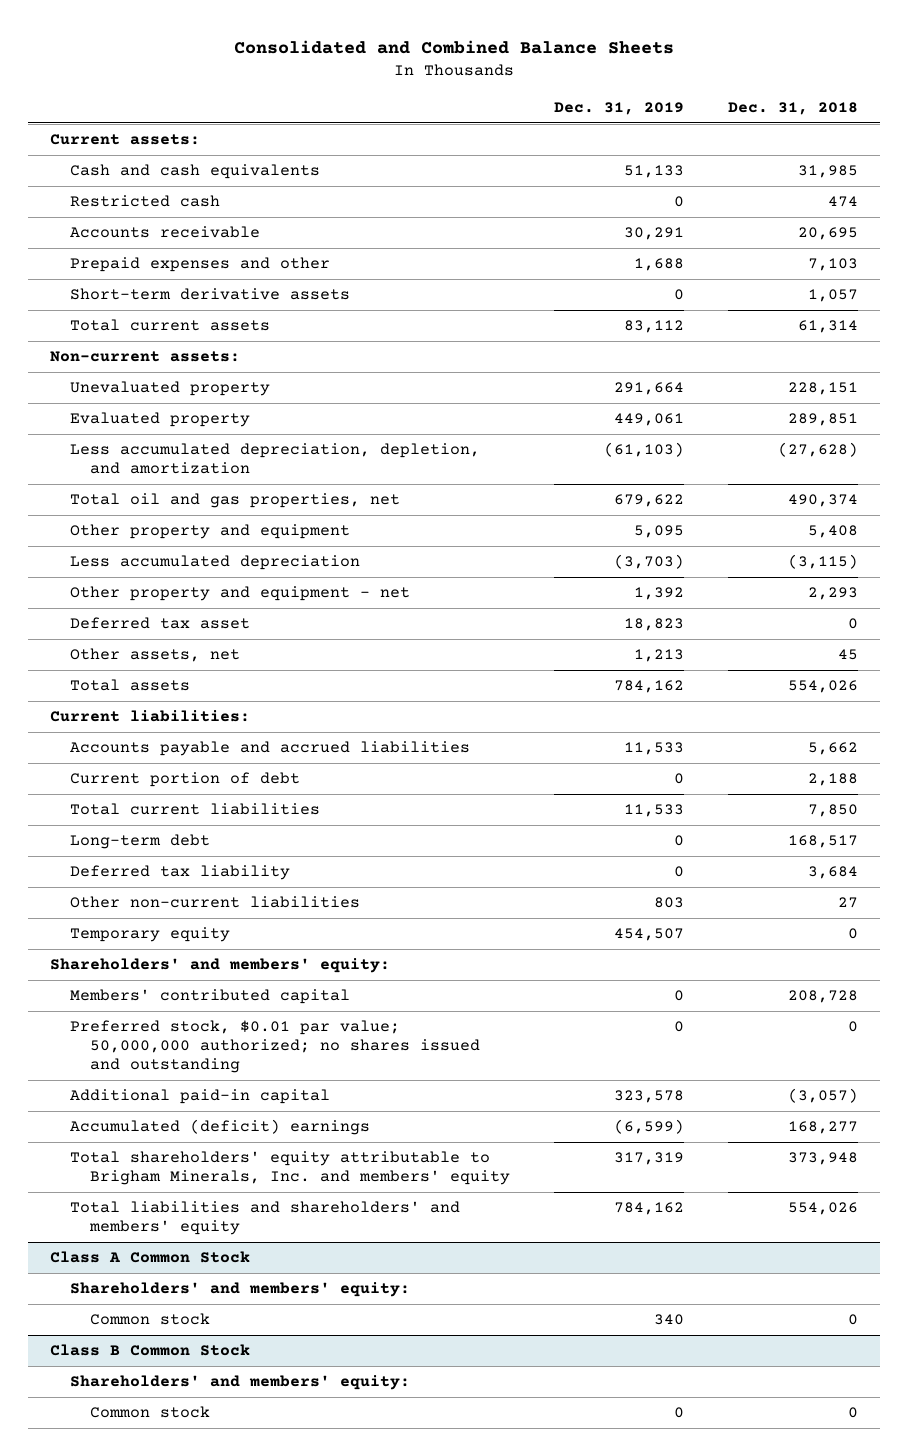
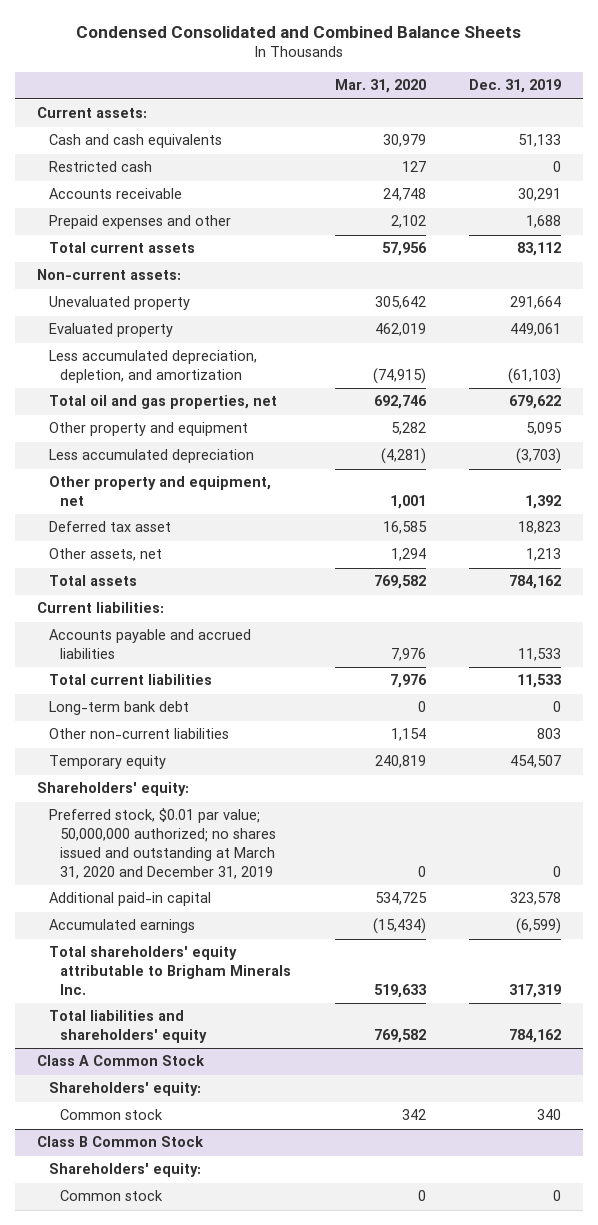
[233,40,674,55] Consolidated and Combined Balance Sheets -> [76,25,522,38] Condensed Consolidated and Combined Balance Sheets
[727,101,858,115] Dec. 31, 2018 -> none
none -> [334,79,426,94] Mar. 31, 2020
[69,288,350,301] Short-term derivative assets -> none
[69,586,410,602] Other property and equipment - net -> [48,476,271,507] Other property and equipment, net
[69,772,300,788] Current portion of debt -> none
[69,865,290,881] Deferred tax liability -> none
[69,834,210,850] Long-term debt -> [48,701,189,716] Long-term bank debt
[69,989,350,1005] Members' contributed capital -> none
[49,958,390,974] Shareholders' and members' equity: -> [36,782,189,797] Shareholders' equity:
[69,1020,481,1073] Preferred stock, $0.01 par value; 50,000,000 authorized; no shares issued and outstanding -> [48,808,277,879] Preferred stock, $0.01 par value; 50,000,000 authorized; no shares issued and outstanding at March 31, 2020 and December 31, 2019
[69,1119,370,1136] Accumulated (deficit) earnings -> [48,919,195,934] Accumulated earnings
[69,1151,511,1186] Total shareholders' equity attributable to Brigham Minerals, Inc. and members' equity -> [48,946,292,996] Total shareholders' equity attributable to Brigham Minerals Inc.
[69,1201,460,1236] Total liabilities and shareholders' and members' equity -> [48,1010,208,1044] Total liabilities and shareholders' equity
[69,1282,410,1298] Shareholders' and members' equity: -> [48,1082,201,1097] Shareholders' equity:
[69,1375,410,1391] Shareholders' and members' equity: -> [48,1163,201,1178] Shareholders' equity:

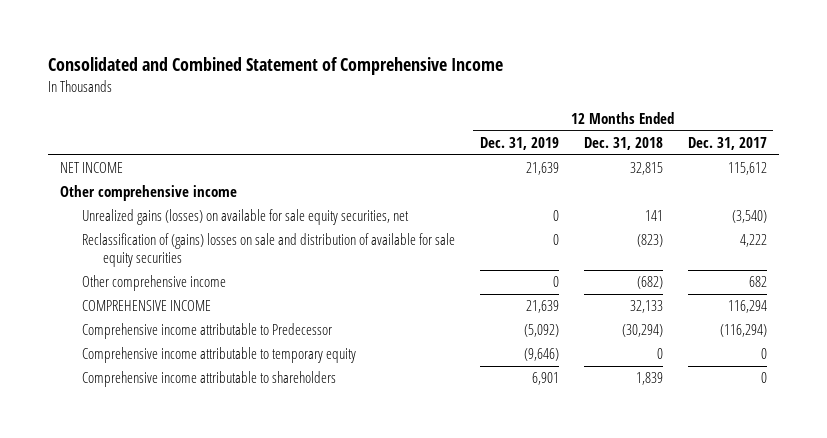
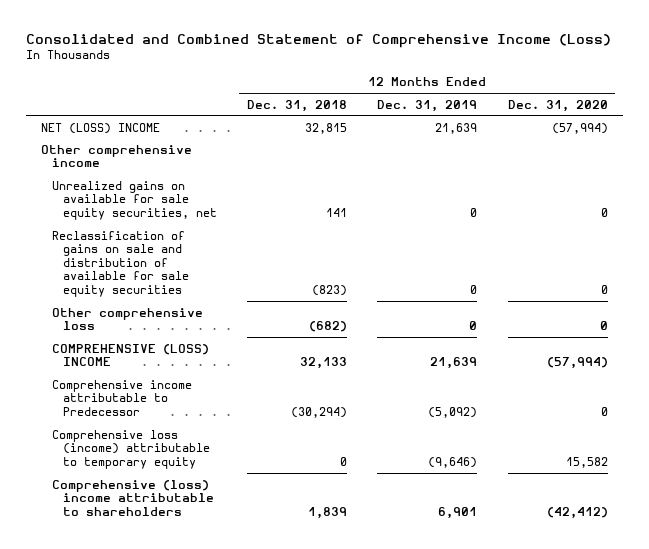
[47,57,503,76] Consolidated and Combined Statement of Comprehensive Income -> [25,33,611,48] Consolidated and Combined Statement of Comprehensive Income (Loss)
[687,137,767,151] Dec. 31, 2017 -> none
none -> [507,99,608,112] Dec. 31, 2020
[60,162,124,174] NET INCOME -> [41,122,161,134] NET (LOSS) INCOME
[81,209,409,226] Unrealized gains (losses) on available for sale equity securities, net -> [51,180,217,220] Unrealized gains on available for sale equity securities, net
[81,233,455,267] Reclassification of (gains) losses on sale and distribution of available for sale equity securities -> [51,230,189,298] Reclassification of gains on sale and distribution of available for sale equity securities
[81,275,226,292] Other comprehensive income -> [51,307,203,331] Other comprehensive loss
[81,300,211,312] COMPREHENSIVE INCOME -> [51,343,209,367] COMPREHENSIVE (LOSS) INCOME
[81,347,356,364] Comprehensive income attributable to temporary equity -> [51,429,210,469] Comprehensive loss (income) attributable to temporary equity
[81,371,336,388] Comprehensive income attributable to shareholders -> [51,479,214,516] Comprehensive (loss) income attributable to shareholders

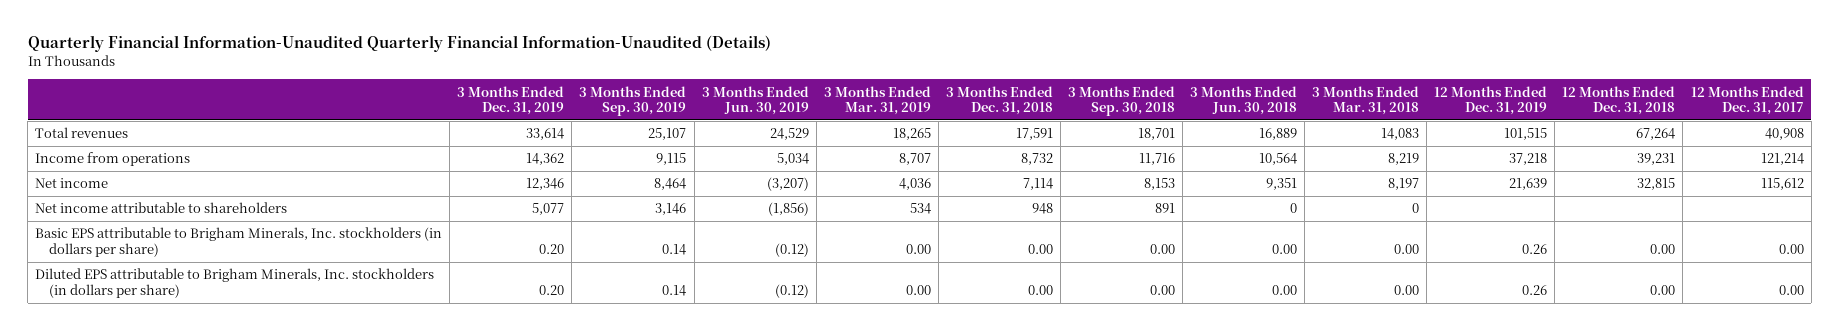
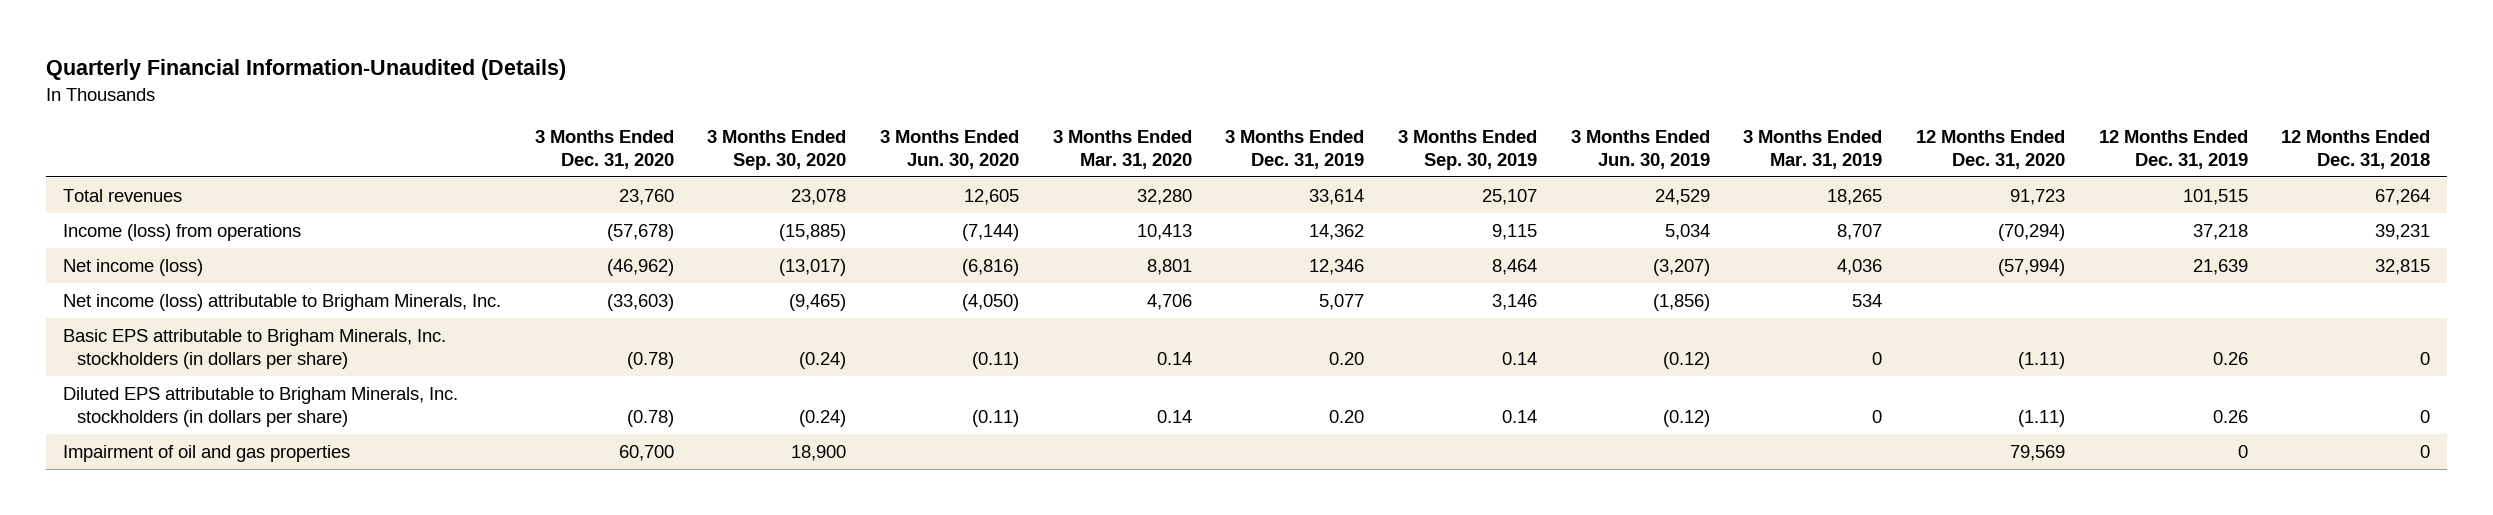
[27,35,771,53] Quarterly Financial Information-Unaudited Quarterly Financial Information-Unaudited (Details) -> [46,59,567,81] Quarterly Financial Information-Unaudited (Details)
[945,85,1053,116] 3 Months Ended Dec. 31, 2018 -> none
[1067,85,1175,117] 3 Months Ended Sep. 30, 2018 -> none
[1190,85,1298,116] 3 Months Ended Jun. 30, 2018 -> none
[1312,85,1420,116] 3 Months Ended Mar. 31, 2018 -> none
[1690,85,1804,116] 12 Months Ended Dec. 31, 2017 -> none
none -> [534,130,674,170] 3 Months Ended Dec. 31, 2020
none -> [707,130,847,171] 3 Months Ended Sep. 30, 2020
none -> [880,130,1020,170] 3 Months Ended Jun. 30, 2020
none -> [1052,130,1192,170] 3 Months Ended Mar. 31, 2020
none -> [1915,130,2065,170] 12 Months Ended Dec. 31, 2020
[35,152,191,167] Income from operations -> [63,223,302,241] Income (loss) from operations
[35,178,109,189] Net income -> [63,258,204,276] Net income (loss)
[35,202,288,214] Net income attributable to shareholders -> [63,293,502,311] Net income (loss) attributable to Brigham Minerals, Inc.
[905,243,931,254] 0.00 -> [1872,351,1883,365] 0
[1650,243,1676,254] 0.00 -> [2420,351,2431,365] 0
[905,284,931,295] 0.00 -> [1872,409,1883,423] 0
[1650,284,1676,295] 0.00 -> [2420,409,2431,423] 0
none -> [63,444,351,462] Impairment of oil and gas properties

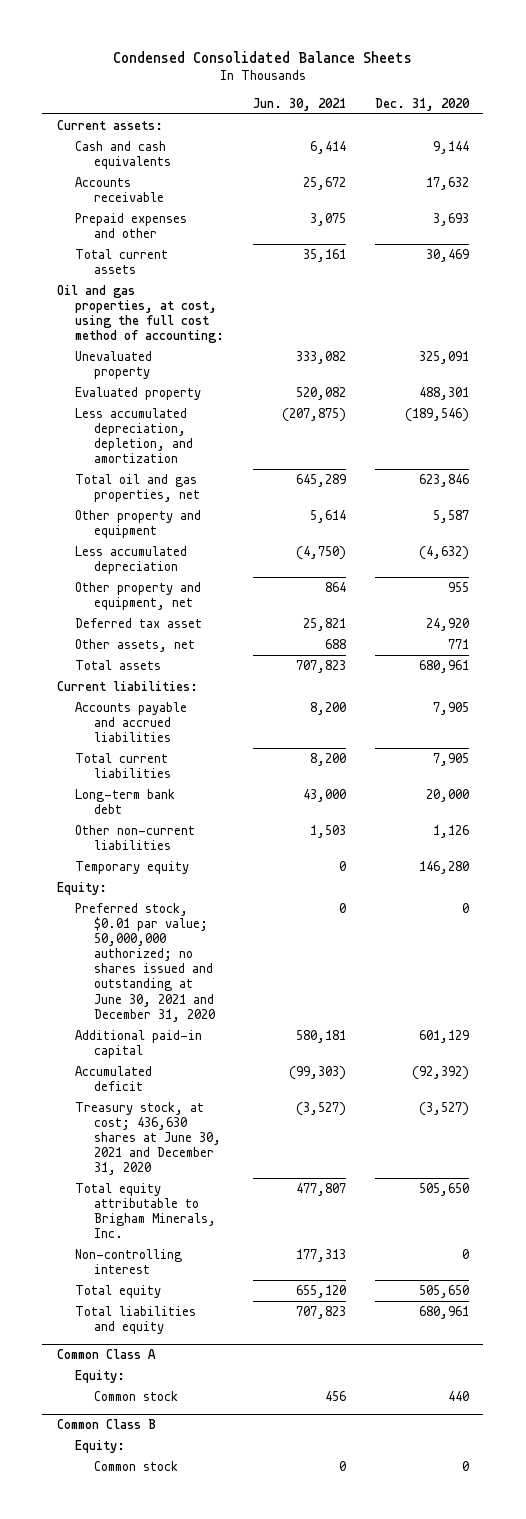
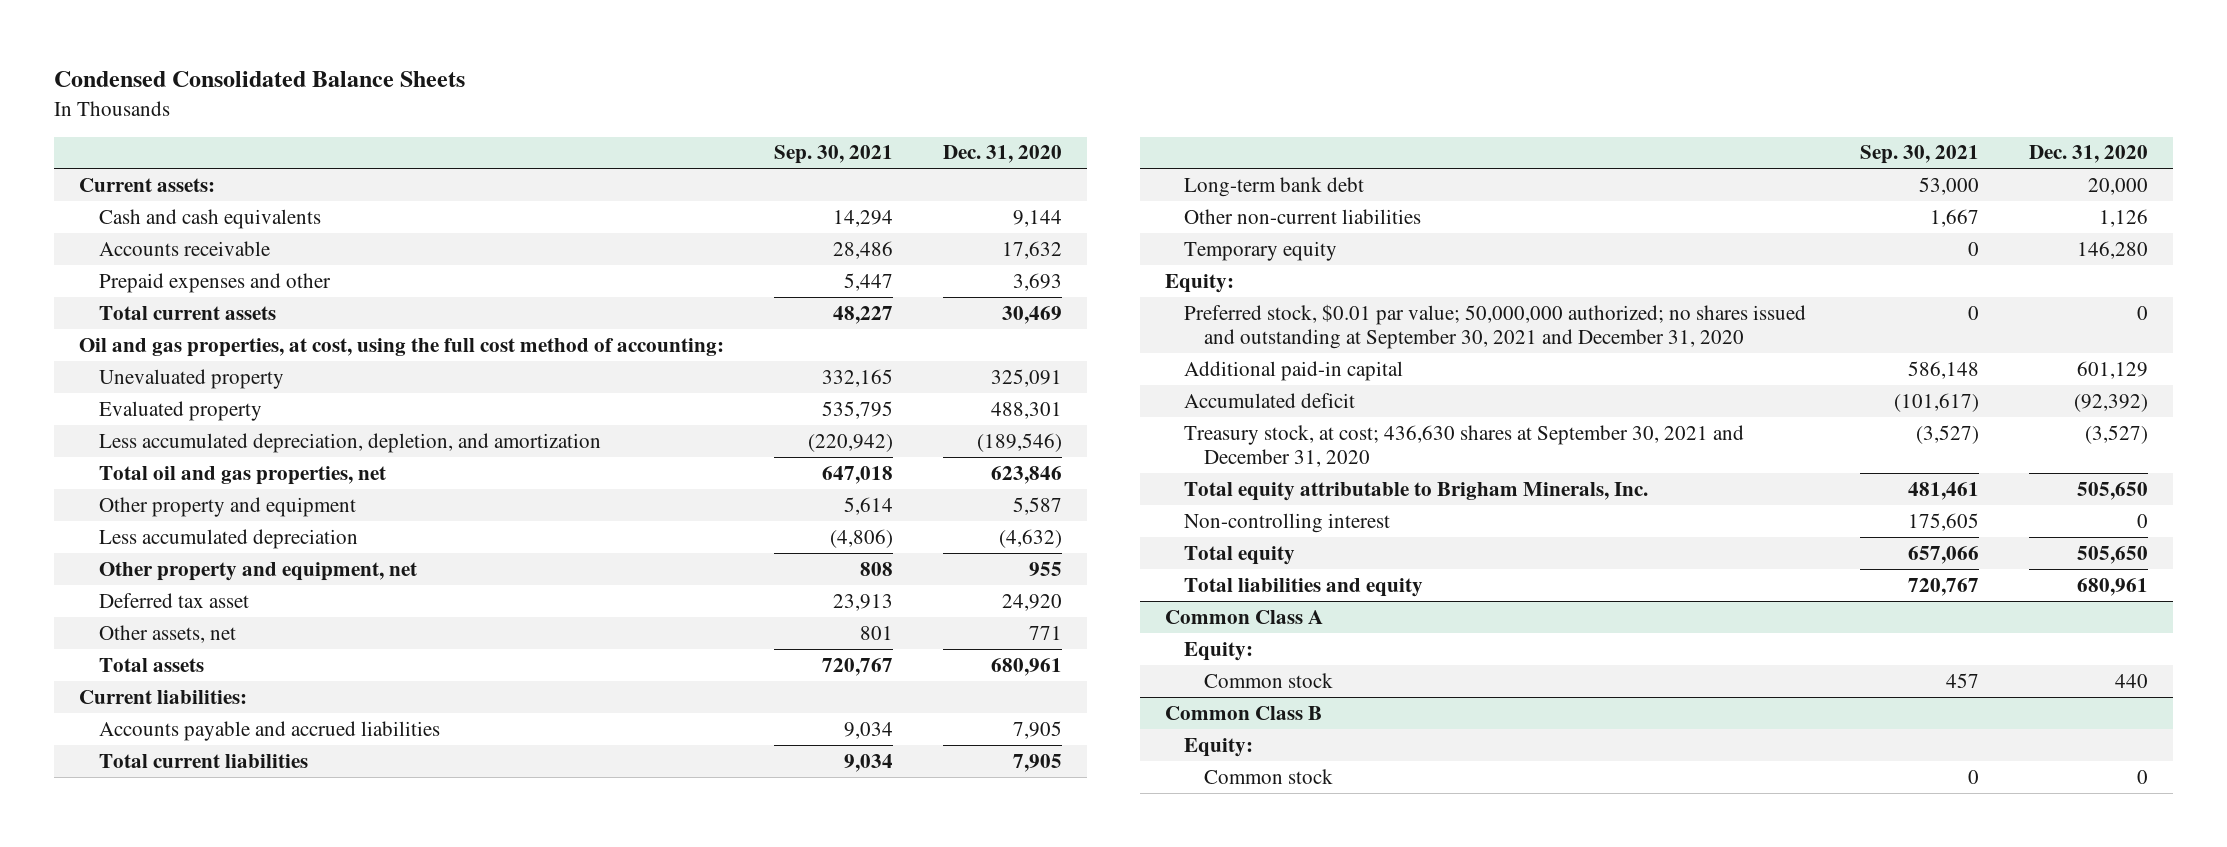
[253,97,347,111] Jun. 30, 2021 -> none
none -> [774,145,894,165] Sep. 30, 2021
[75,902,215,1022] Preferred stock, $0.01 par value; 50,000,000 authorized; no shares issued and outstanding at June 30, 2021 and December 31, 2020 -> [1184,303,1807,350] Preferred stock, $0.01 par value; 50,000,000 authorized; no shares issued and outstanding at September 30, 2021 and December 31, 2020
[75,1101,221,1176] Treasury stock, at cost; 436,630 shares at June 30, 2021 and December 31, 2020 -> [1184,424,1745,468] Treasury stock, at cost; 436,630 shares at September 30, 2021 and December 31, 2020

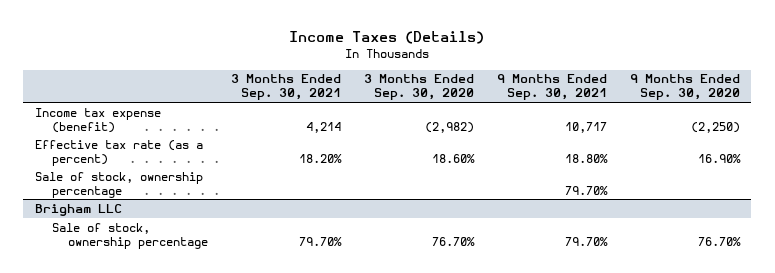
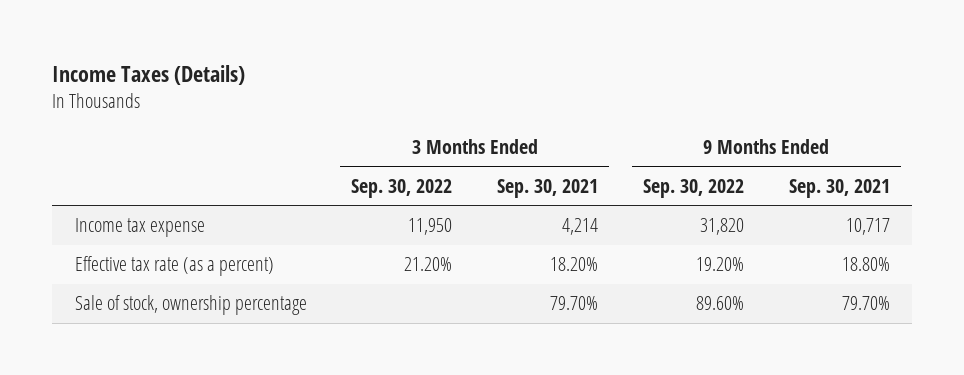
[364,74,475,101] 3 Months Ended Sep. 30, 2020 -> none
[629,74,740,101] 9 Months Ended Sep. 30, 2020 -> none
none -> [351,178,453,198] Sep. 30, 2022
none -> [642,178,744,198] Sep. 30, 2022
[34,107,161,133] Income tax expense (benefit) -> [74,218,205,238] Income tax expense
[34,171,203,198] Sale of stock, ownership percentage -> none
[34,203,122,216] Brigham LLC -> none

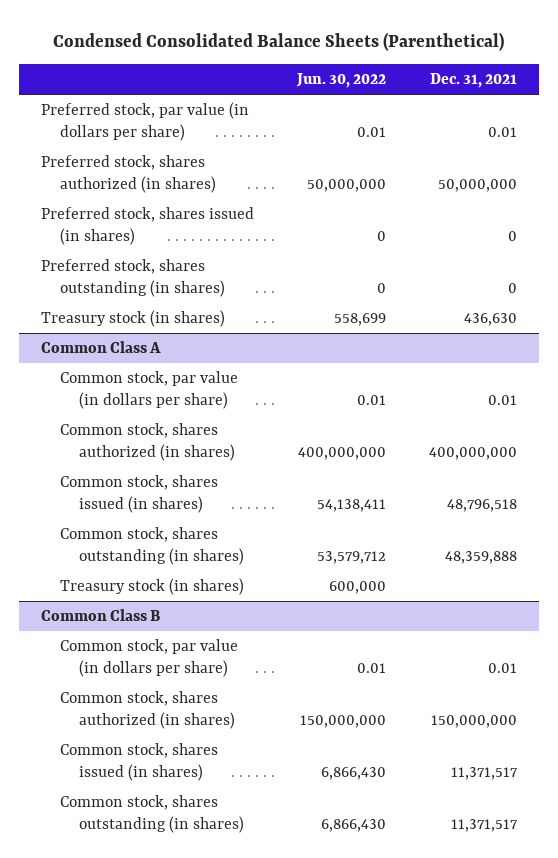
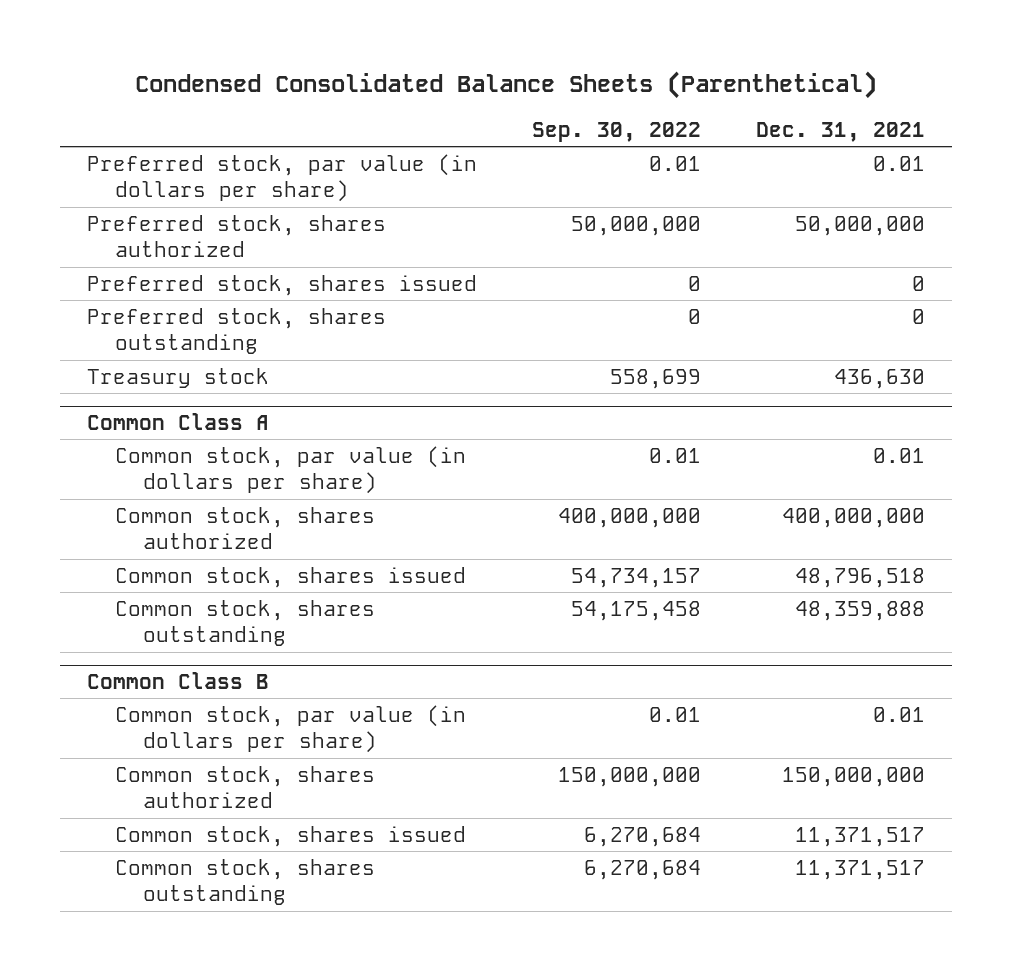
[296,73,387,89] Jun. 30, 2022 -> none
none -> [531,122,701,143] Sep. 30, 2022
[40,155,217,193] Preferred stock, shares authorized (in shares) -> [87,214,387,258] Preferred stock, shares authorized
[40,207,254,245] Preferred stock, shares issued (in shares) -> [87,274,478,296] Preferred stock, shares issued
[40,259,226,297] Preferred stock, shares outstanding (in shares) -> [87,307,387,355] Preferred stock, shares outstanding
[40,310,225,328] Treasury stock (in shares) -> [87,367,270,388] Treasury stock
[60,578,245,596] Treasury stock (in shares) -> none
[60,423,236,461] Common stock, shares authorized (in shares) -> [114,506,375,550] Common stock, shares authorized
[60,475,219,513] Common stock, shares issued (in shares) -> [114,566,466,588] Common stock, shares issued
[60,527,245,565] Common stock, shares outstanding (in shares) -> [114,599,375,647] Common stock, shares outstanding
[60,691,236,729] Common stock, shares authorized (in shares) -> [114,765,375,809] Common stock, shares authorized
[60,743,219,781] Common stock, shares issued (in shares) -> [114,825,466,847] Common stock, shares issued
[60,795,245,833] Common stock, shares outstanding (in shares) -> [114,858,375,906] Common stock, shares outstanding

